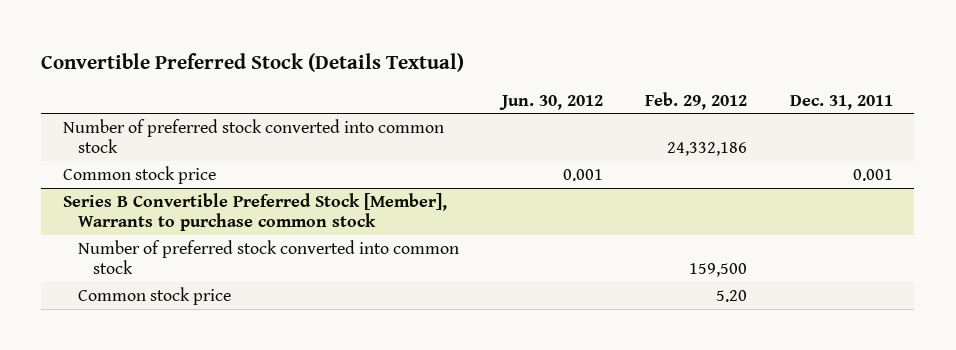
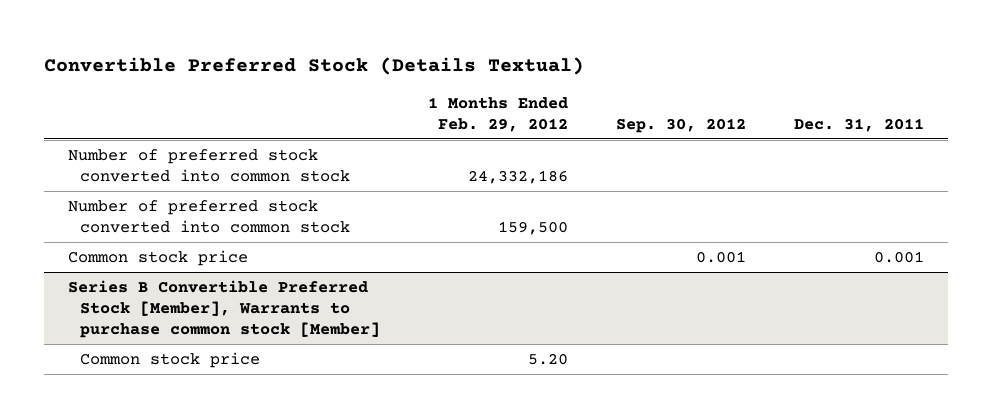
[498,94,603,110] Jun. 30, 2012 -> none
[645,91,748,110] Feb. 29, 2012 -> none
none -> [428,96,569,132] 1 Months Ended Feb. 29, 2012
none -> [616,117,747,133] Sep. 30, 2012
none -> [67,199,351,234] Number of preferred stock converted into common stock
[77,239,459,275] Number of preferred stock converted into common stock -> none
[62,192,447,232] Series B Convertible Preferred Stock [Member], Warrants to purchase common stock -> [67,279,381,339] Series B Convertible Preferred Stock [Member], Warrants to purchase common stock [Member]

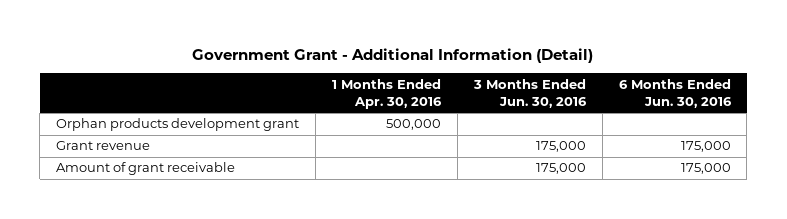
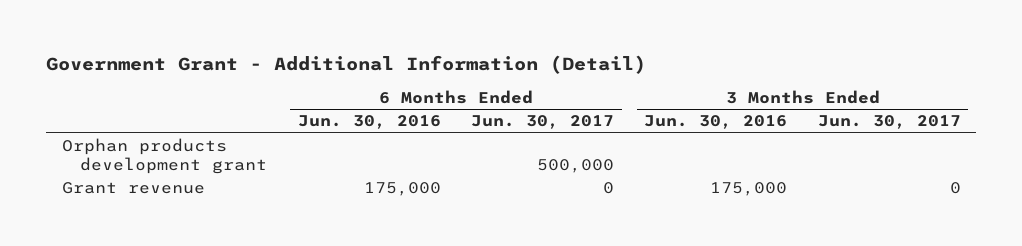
[331,78,442,109] 1 Months Ended Apr. 30, 2016 -> none
none -> [471,115,615,130] Jun. 30, 2017
none -> [817,115,961,130] Jun. 30, 2017
[55,162,235,176] Amount of grant receivable -> none

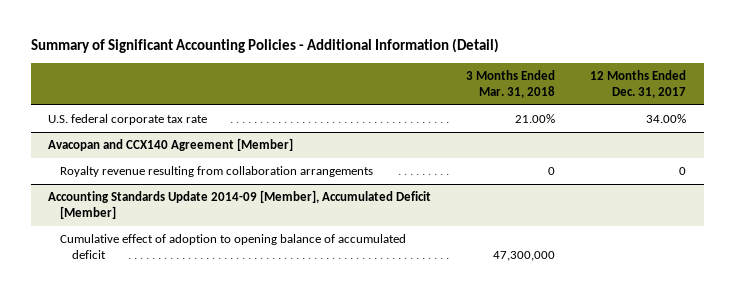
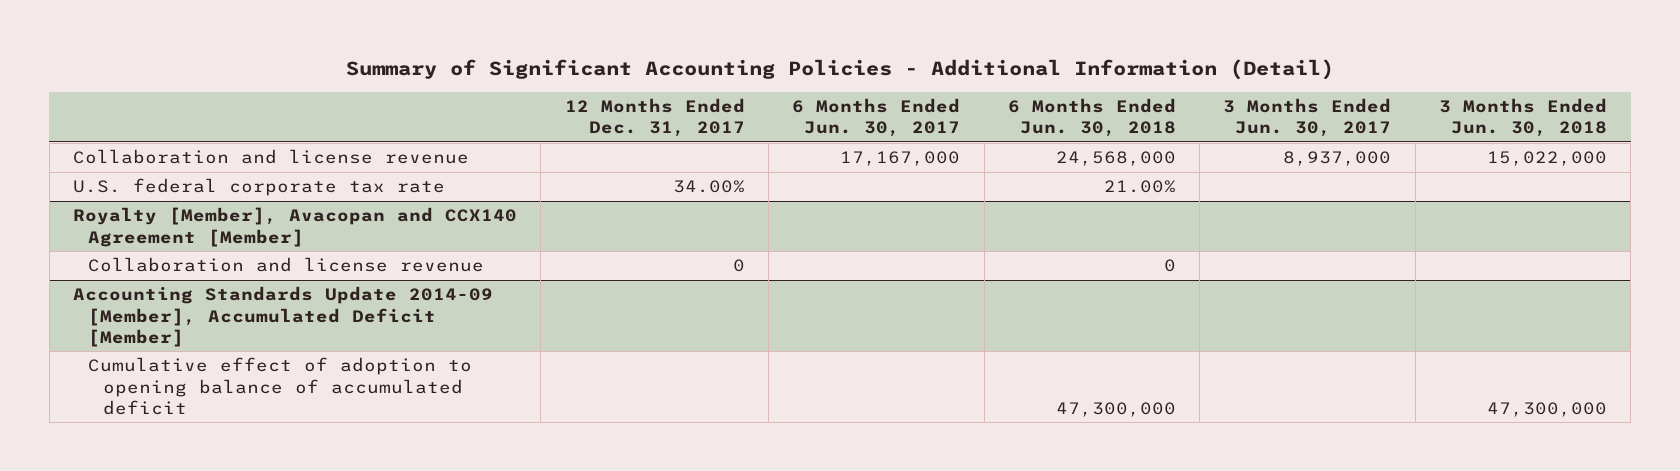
[466,70,556,99] 3 Months Ended Mar. 31, 2018 -> none
none -> [792,97,961,138] 6 Months Ended Jun. 30, 2017
none -> [1007,97,1176,138] 6 Months Ended Jun. 30, 2018
none -> [1223,97,1392,138] 3 Months Ended Jun. 30, 2017
none -> [1439,97,1608,138] 3 Months Ended Jun. 30, 2018
none -> [72,149,469,165] Collaboration and license revenue
[59,166,373,178] Royalty revenue resulting from collaboration arrangements -> none
[48,138,294,152] Avacopan and CCX140 Agreement [Member] -> [72,207,517,247] Royalty [Member], Avacopan and CCX140 Agreement [Member]
none -> [88,257,485,273] Collaboration and license revenue

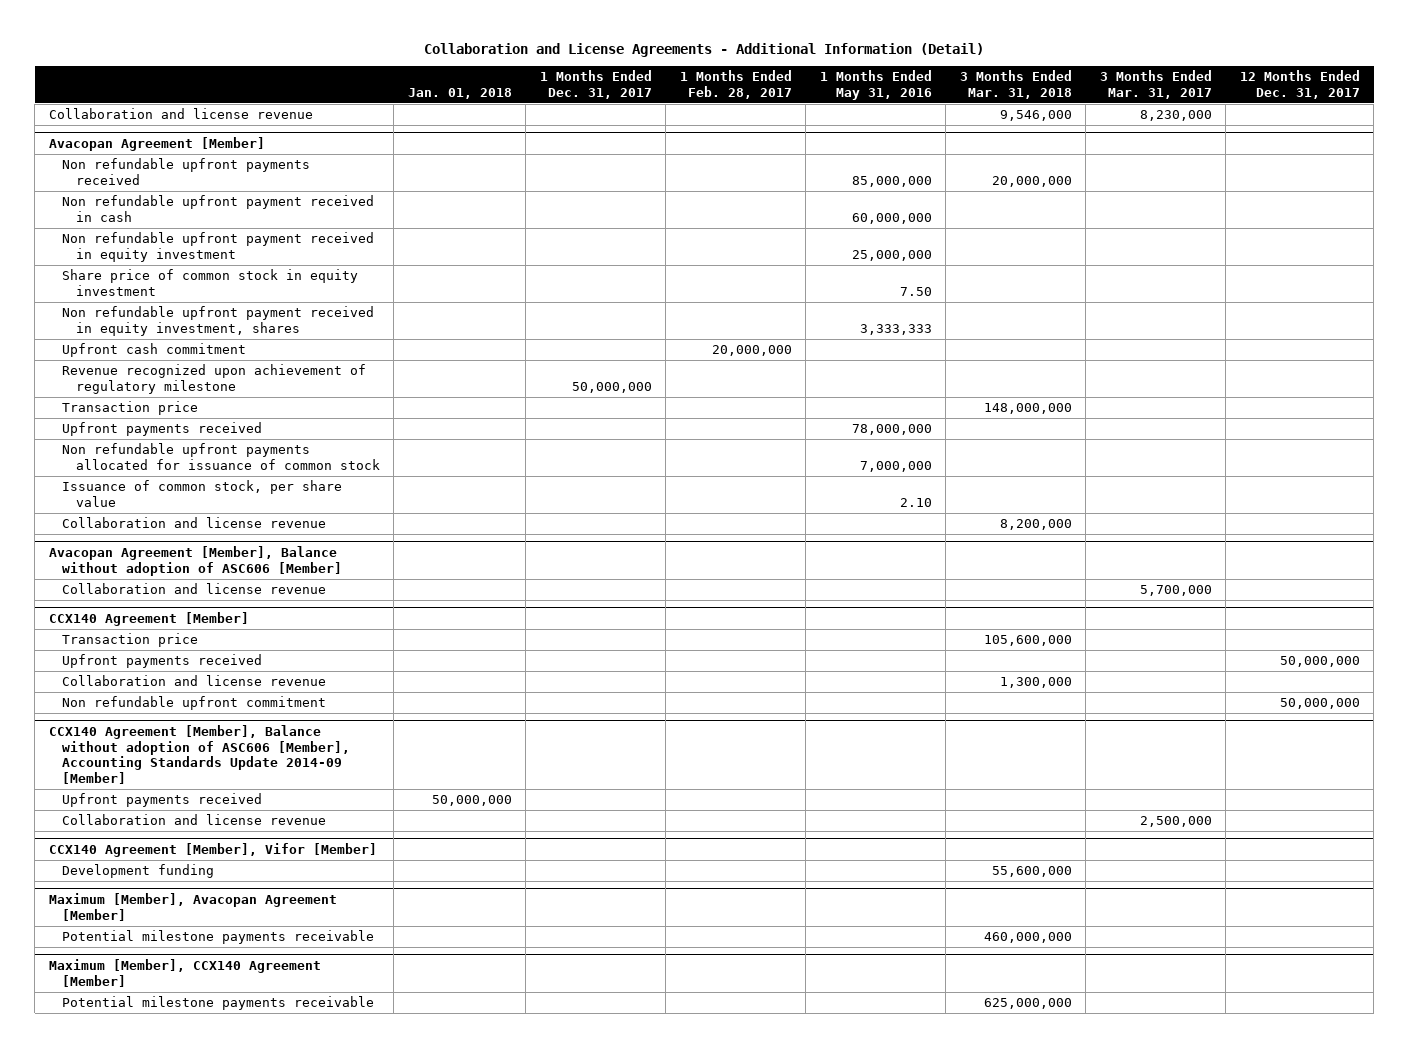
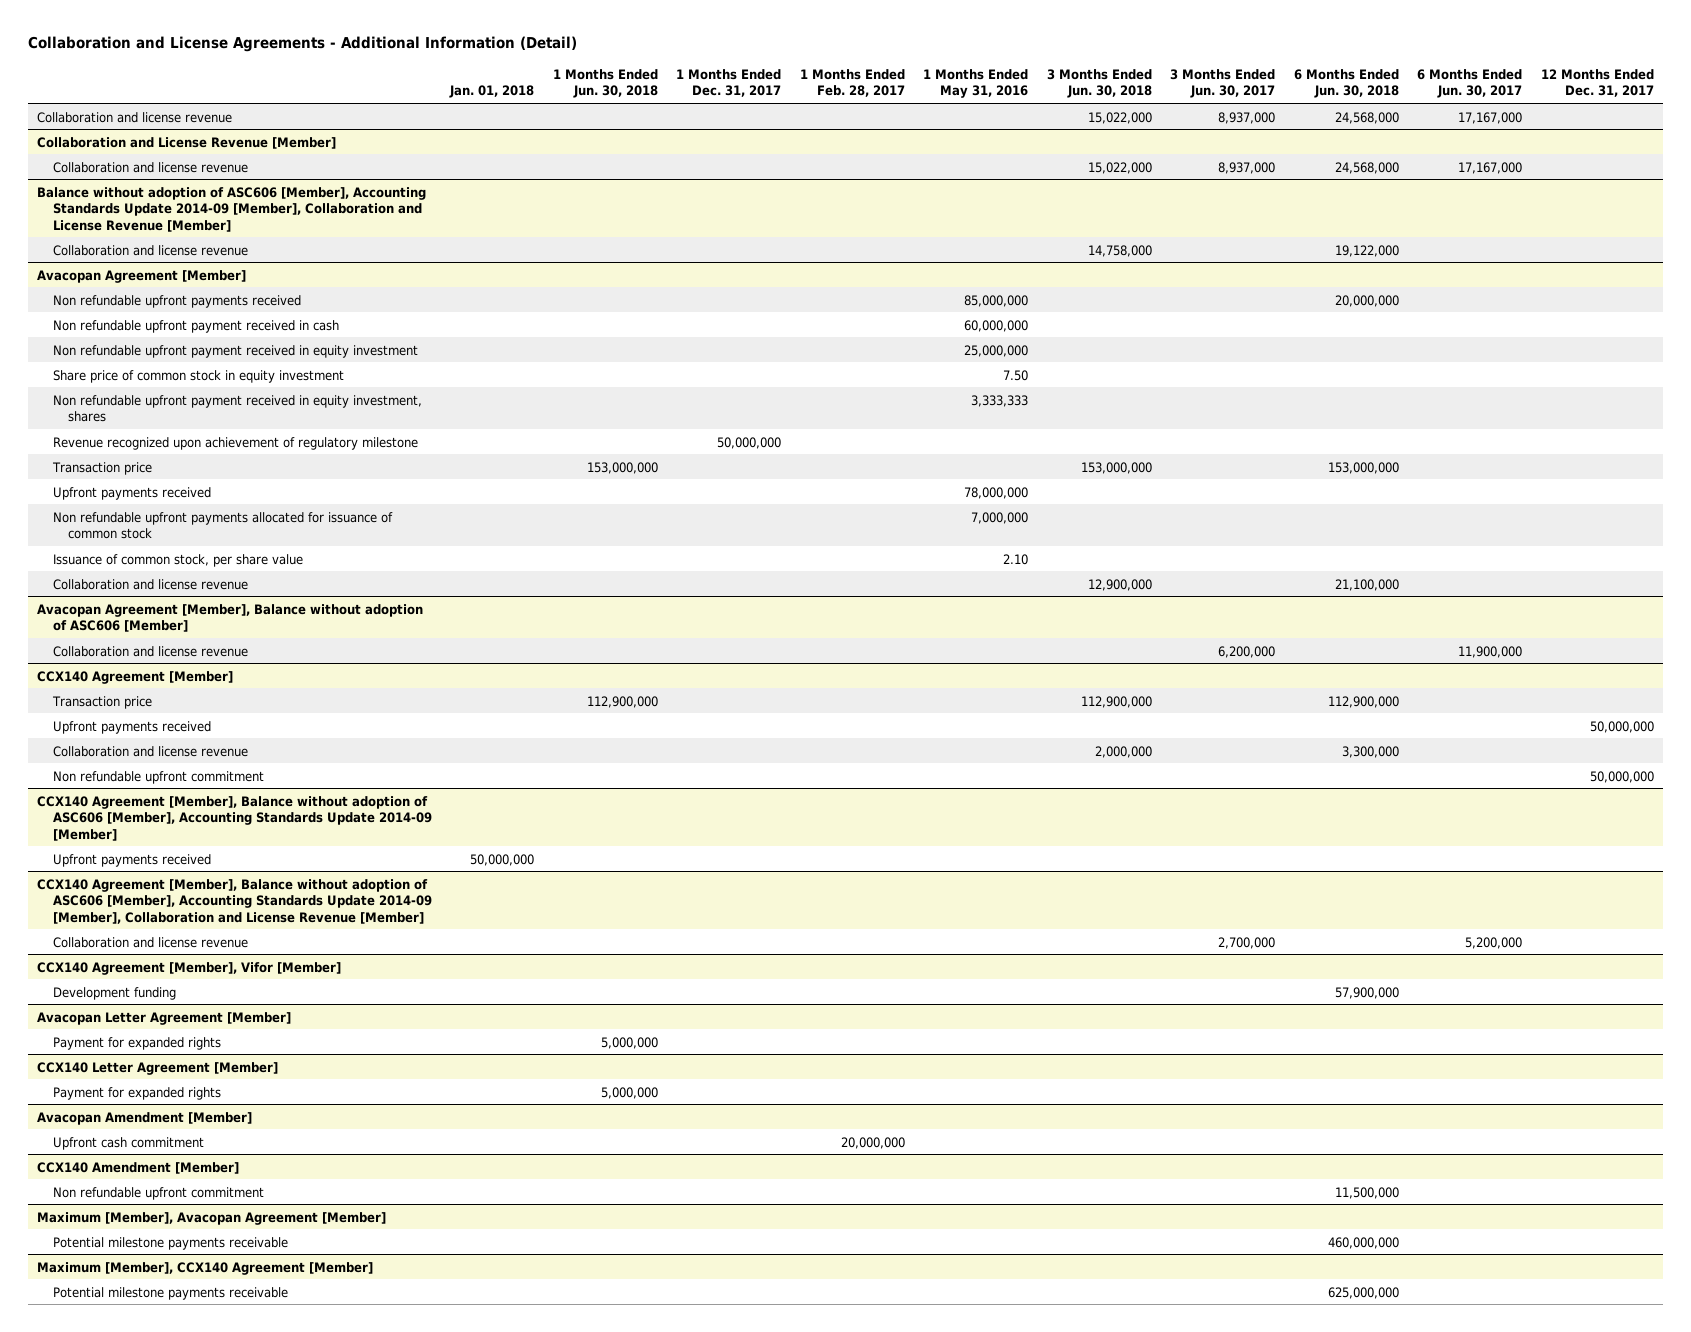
[959,69,1072,99] 3 Months Ended Mar. 31, 2018 -> none
[1099,69,1212,99] 3 Months Ended Mar. 31, 2017 -> none
none -> [552,68,658,99] 1 Months Ended Jun. 30, 2018
none -> [1046,68,1152,99] 3 Months Ended Jun. 30, 2018
none -> [1170,68,1276,99] 3 Months Ended Jun. 30, 2017
none -> [1293,68,1399,99] 6 Months Ended Jun. 30, 2018
none -> [1417,68,1523,99] 6 Months Ended Jun. 30, 2017
none -> [36,136,336,149] Collaboration and License Revenue [Member]
none -> [52,161,248,173] Collaboration and license revenue
none -> [36,186,426,232] Balance without adoption of ASC606 [Member], Accounting Standards Update 2014-09 [Member], Collaboration and License Revenue [Member]
none -> [52,244,248,256] Collaboration and license revenue
[62,342,247,357] Upfront cash commitment -> none
[62,813,327,825] Collaboration and license revenue -> none
none -> [36,878,432,924] CCX140 Agreement [Member], Balance without adoption of ASC606 [Member], Accounting Standards Update 2014-09 [Member], Collaboration and License Revenue [Member]
none -> [52,936,248,948] Collaboration and license revenue
none -> [36,1011,291,1025] Avacopan Letter Agreement [Member]
none -> [52,1036,221,1050] Payment for expanded rights
none -> [36,1061,278,1075] CCX140 Letter Agreement [Member]
none -> [52,1086,221,1100] Payment for expanded rights
none -> [36,1111,252,1125] Avacopan Amendment [Member]
none -> [52,1136,204,1150] Upfront cash commitment
none -> [36,1161,239,1174] CCX140 Amendment [Member]
none -> [52,1186,264,1200] Non refundable upfront commitment

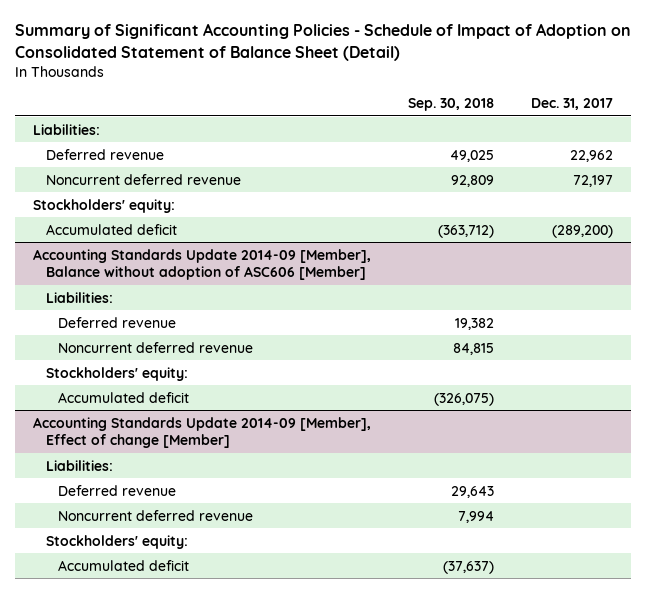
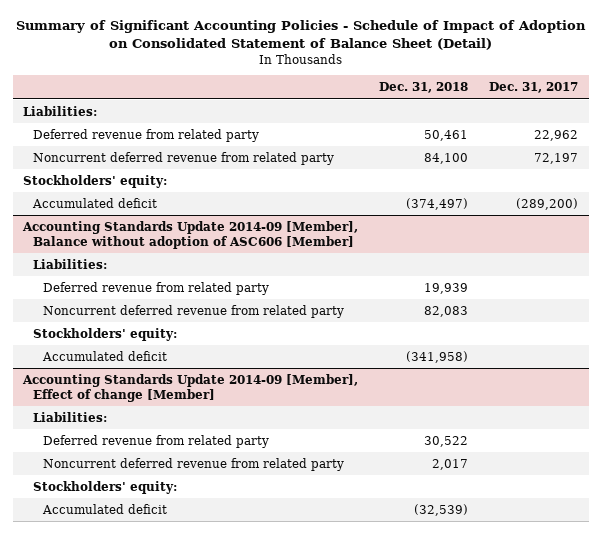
[408,97,495,111] Sep. 30, 2018 -> none
none -> [379,82,469,94] Dec. 31, 2018
[45,148,164,160] Deferred revenue -> [32,128,259,142] Deferred revenue from related party
[45,173,241,185] Noncurrent deferred revenue -> [32,151,334,165] Noncurrent deferred revenue from related party
[57,316,176,328] Deferred revenue -> [42,281,269,295] Deferred revenue from related party
[57,341,253,353] Noncurrent deferred revenue -> [42,304,344,318] Noncurrent deferred revenue from related party
[57,484,176,496] Deferred revenue -> [42,434,269,448] Deferred revenue from related party
[57,509,253,521] Noncurrent deferred revenue -> [42,457,344,471] Noncurrent deferred revenue from related party

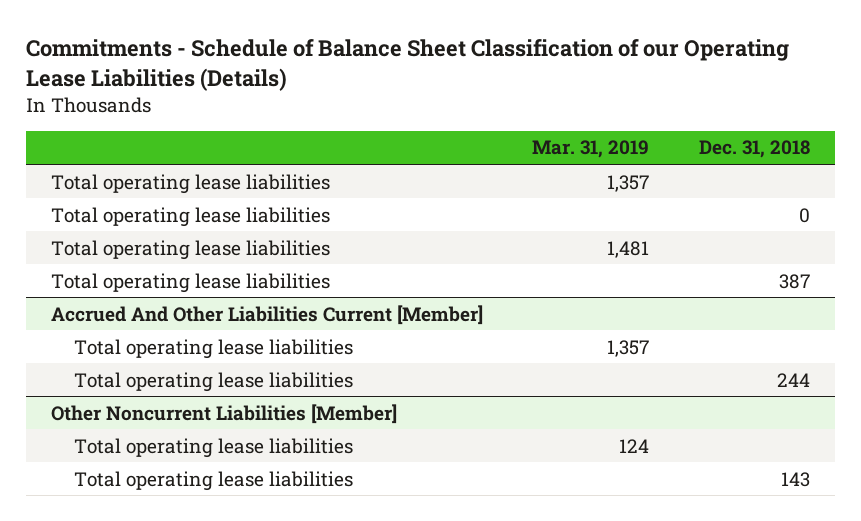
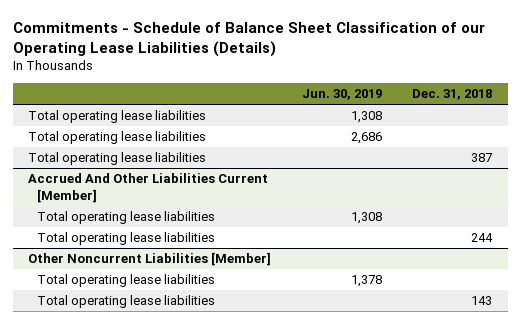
[532,140,650,159] Mar. 31, 2019 -> none
none -> [301,89,382,101] Jun. 30, 2019
[50,206,330,227] Total operating lease liabilities -> none

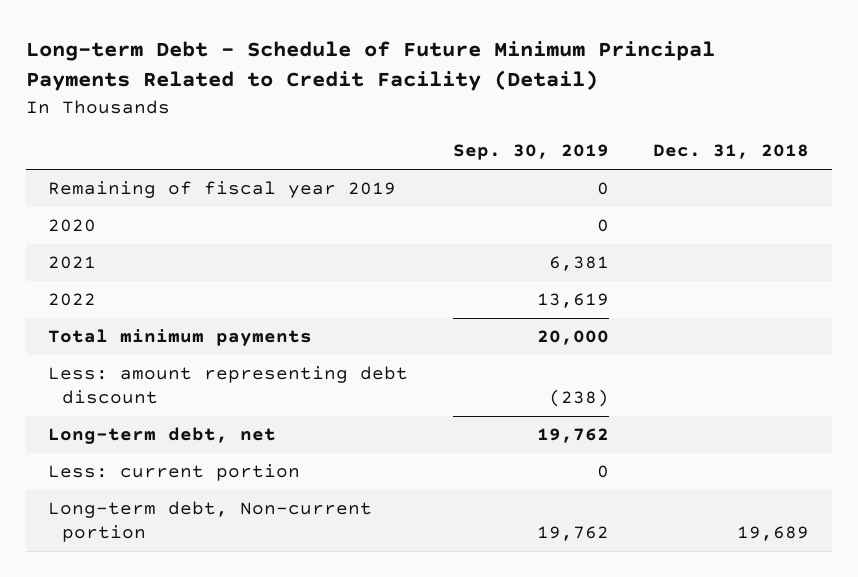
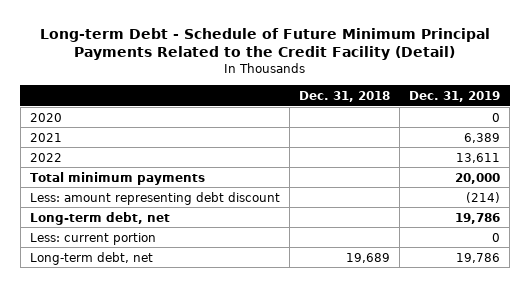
[26,41,716,92] Long-term Debt - Schedule of Future Minimum Principal Payments Related to Credit Facility (Detail) -> [40,27,491,61] Long-term Debt - Schedule of Future Minimum Principal Payments Related to the Credit Facility (Detail)
[452,144,609,161] Sep. 30, 2019 -> none
none -> [409,90,501,102] Dec. 31, 2019
[48,181,397,199] Remaining of fiscal year 2019 -> none
[48,501,373,543] Long-term debt, Non-current portion -> [29,251,153,265] Long-term debt, net

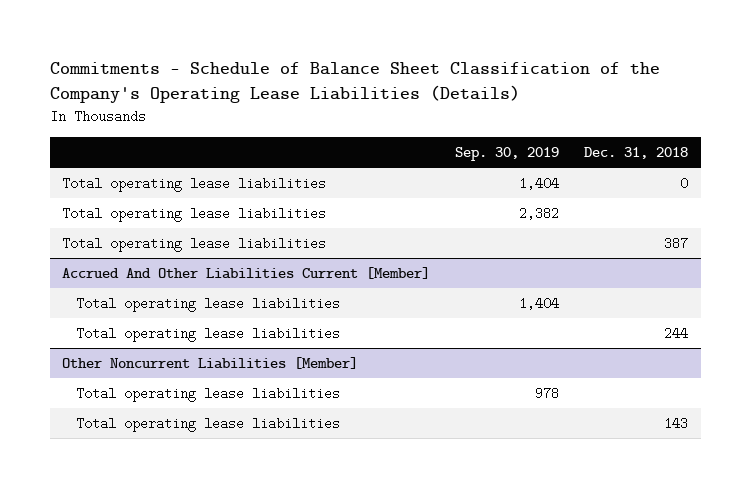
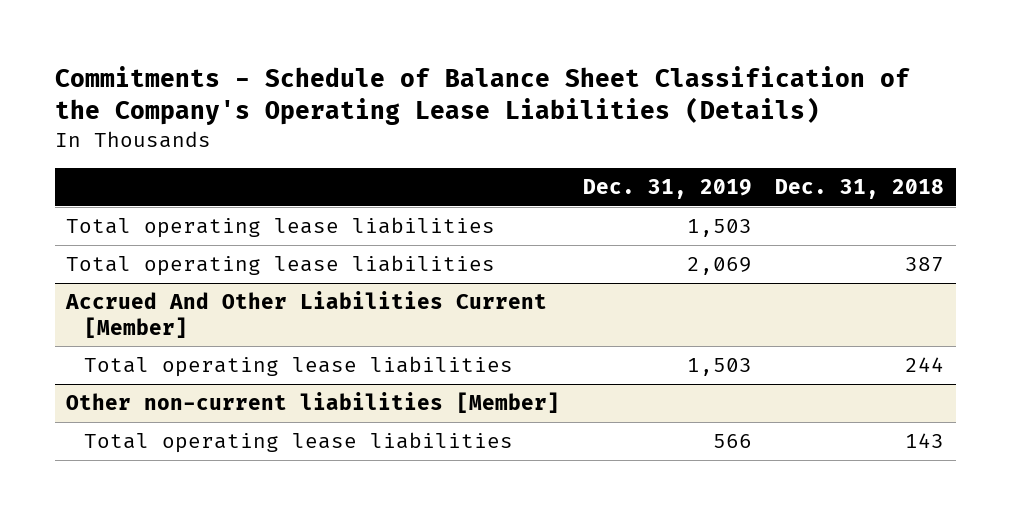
[455,146,560,161] Sep. 30, 2019 -> none
none -> [583,178,753,199] Dec. 31, 2019
[62,177,327,193] Total operating lease liabilities -> none
[76,297,341,313] Total operating lease liabilities -> none
[76,387,341,403] Total operating lease liabilities -> none
[62,357,359,370] Other Noncurrent Liabilities [Member] -> [66,392,561,414] Other non-current liabilities [Member]

